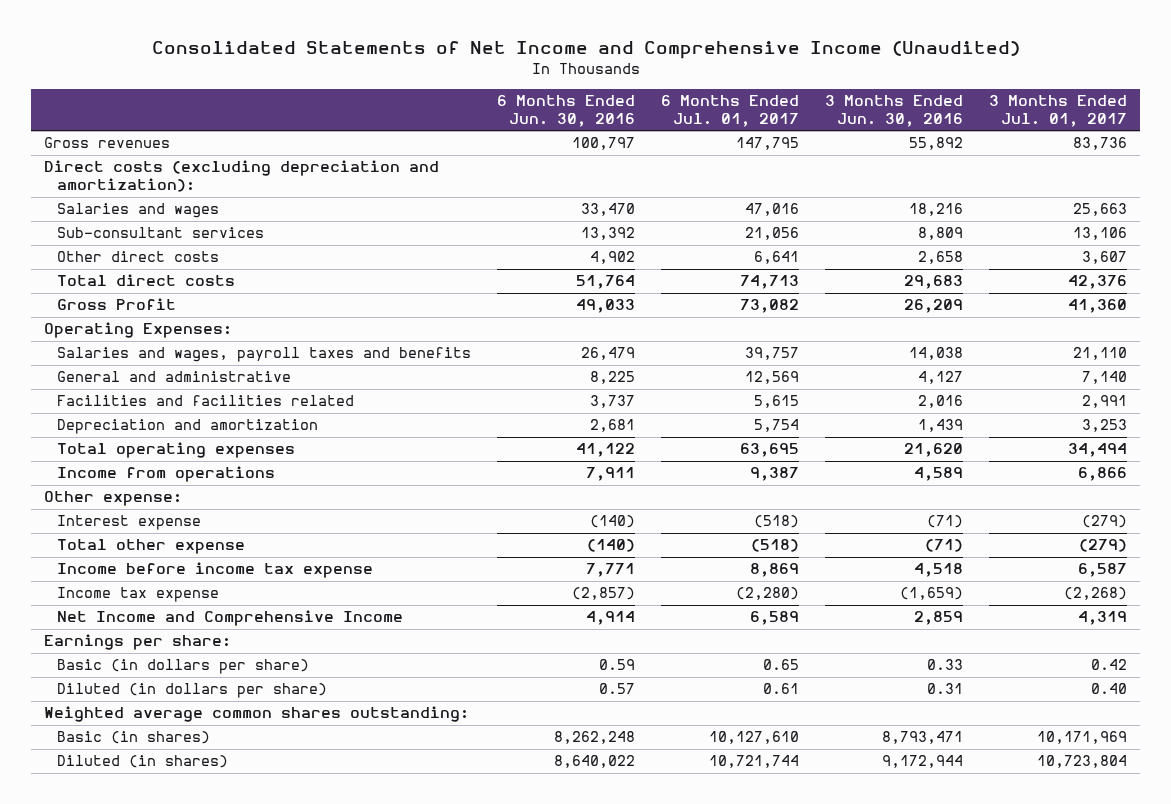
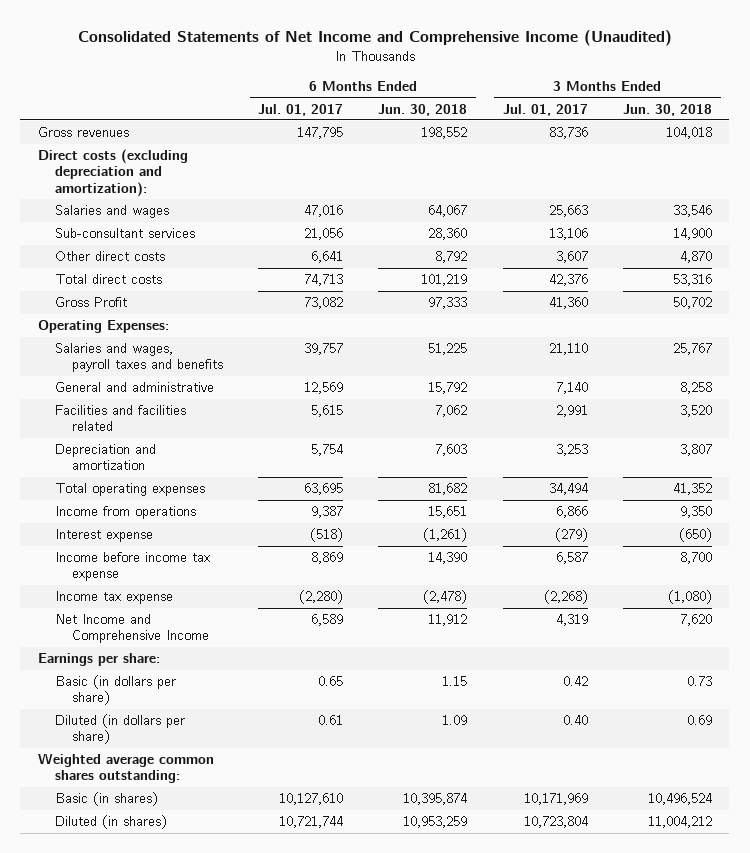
[497,95,636,128] 6 Months Ended Jun. 30, 2016 -> none
[825,95,964,128] 3 Months Ended Jun. 30, 2016 -> none
none -> [378,103,468,116] Jun. 30, 2018
none -> [622,103,712,116] Jun. 30, 2018
[44,491,183,507] Other expense: -> none
[57,539,246,555] Total other expense -> none

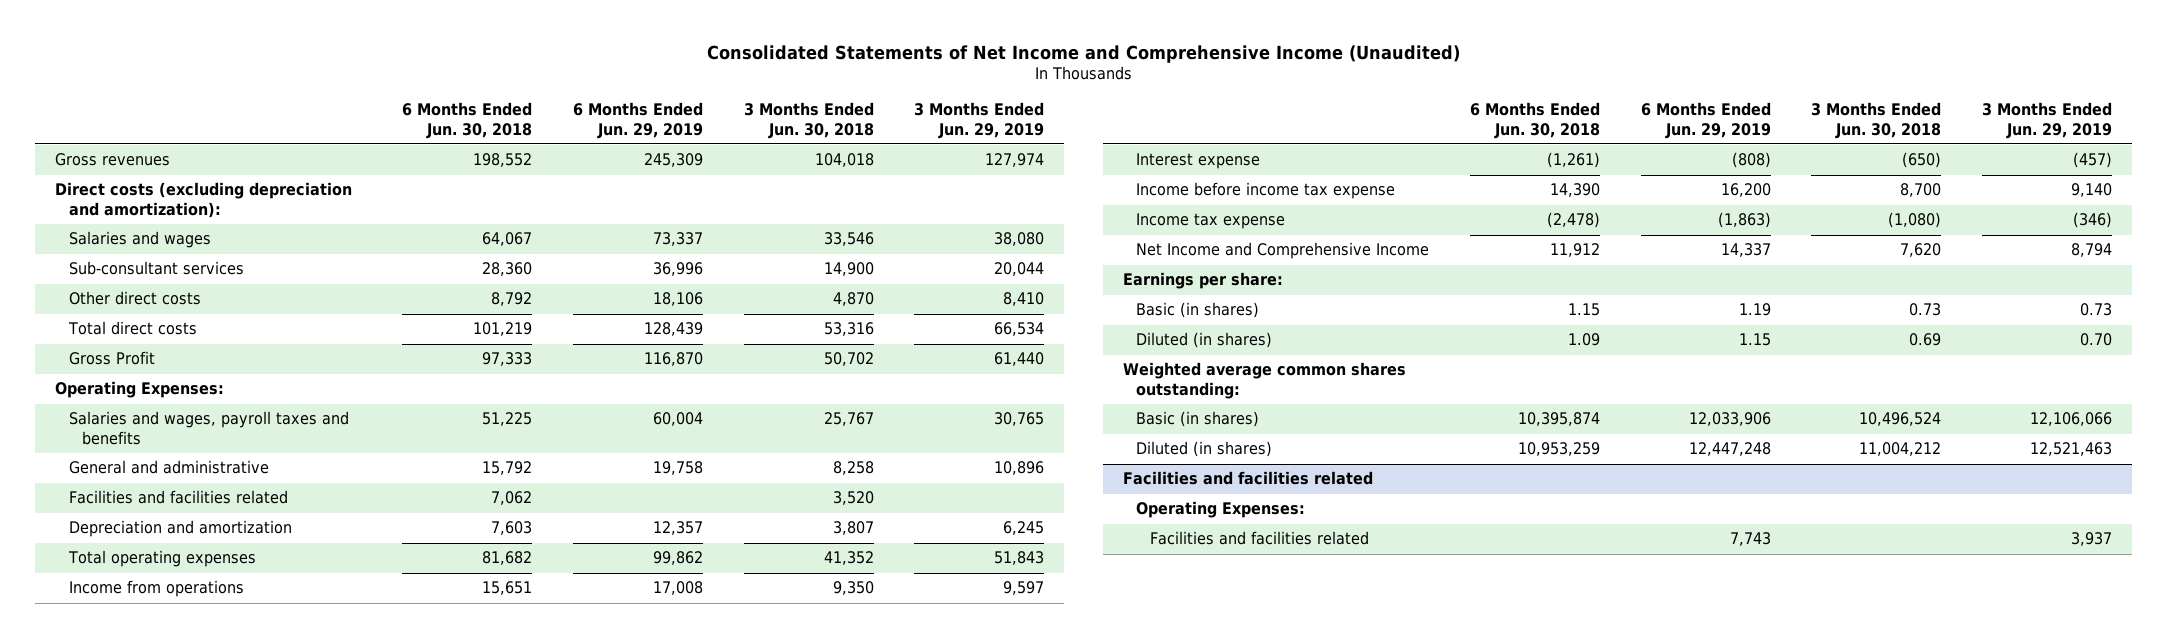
[258,103,344,116] Jul. 01, 2017 -> none
[502,103,588,116] Jul. 01, 2017 -> none
none -> [572,101,703,139] 6 Months Ended Jun. 29, 2019
none -> [914,101,1045,139] 3 Months Ended Jun. 29, 2019
[55,675,177,706] Basic (in dollars per share) -> [1136,302,1260,319] Basic (in shares)
[55,714,186,745] Diluted (in dollars per share) -> [1136,332,1273,349] Diluted (in shares)
none -> [1122,471,1373,486] Facilities and facilities related
none -> [1136,501,1306,519] Operating Expenses:
none -> [1149,531,1369,546] Facilities and facilities related

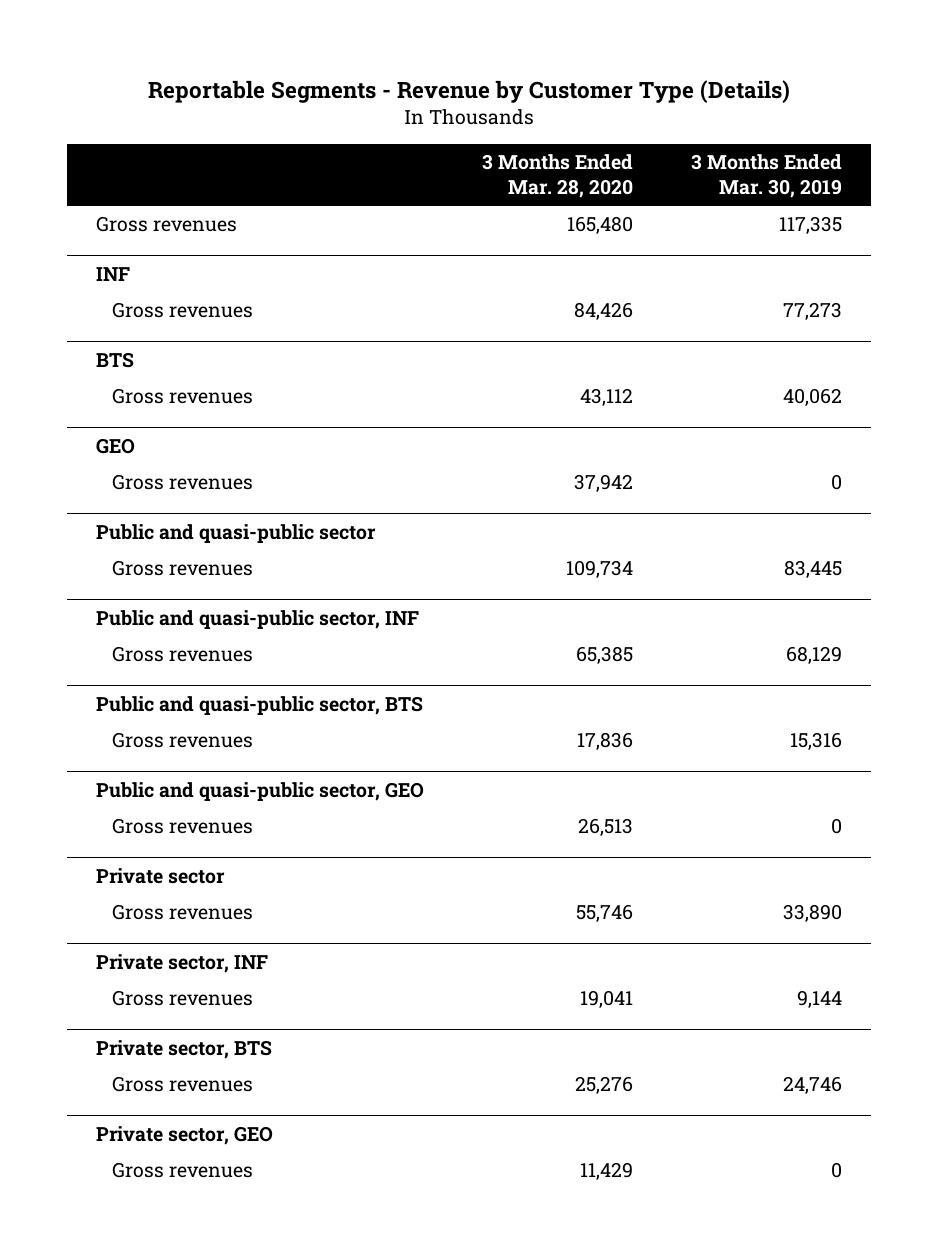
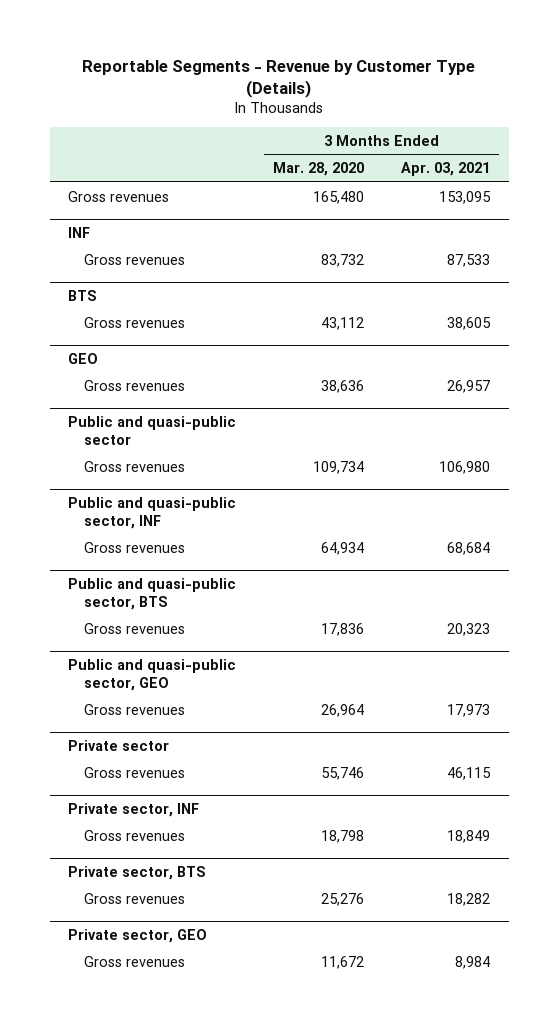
[691,154,843,198] 3 Months Ended Mar. 30, 2019 -> none
none -> [401,162,491,177] Apr. 03, 2021
[574,302,634,321] 84,426 -> [321,253,365,267] 83,732
[574,474,634,493] 37,942 -> [321,379,365,393] 38,636
[576,646,634,665] 65,385 -> [321,541,365,555] 64,934
[578,818,634,837] 26,513 -> [321,703,365,717] 26,964
[580,990,634,1009] 19,041 -> [321,829,365,843] 18,798
[580,1162,634,1181] 11,429 -> [321,955,365,969] 11,672

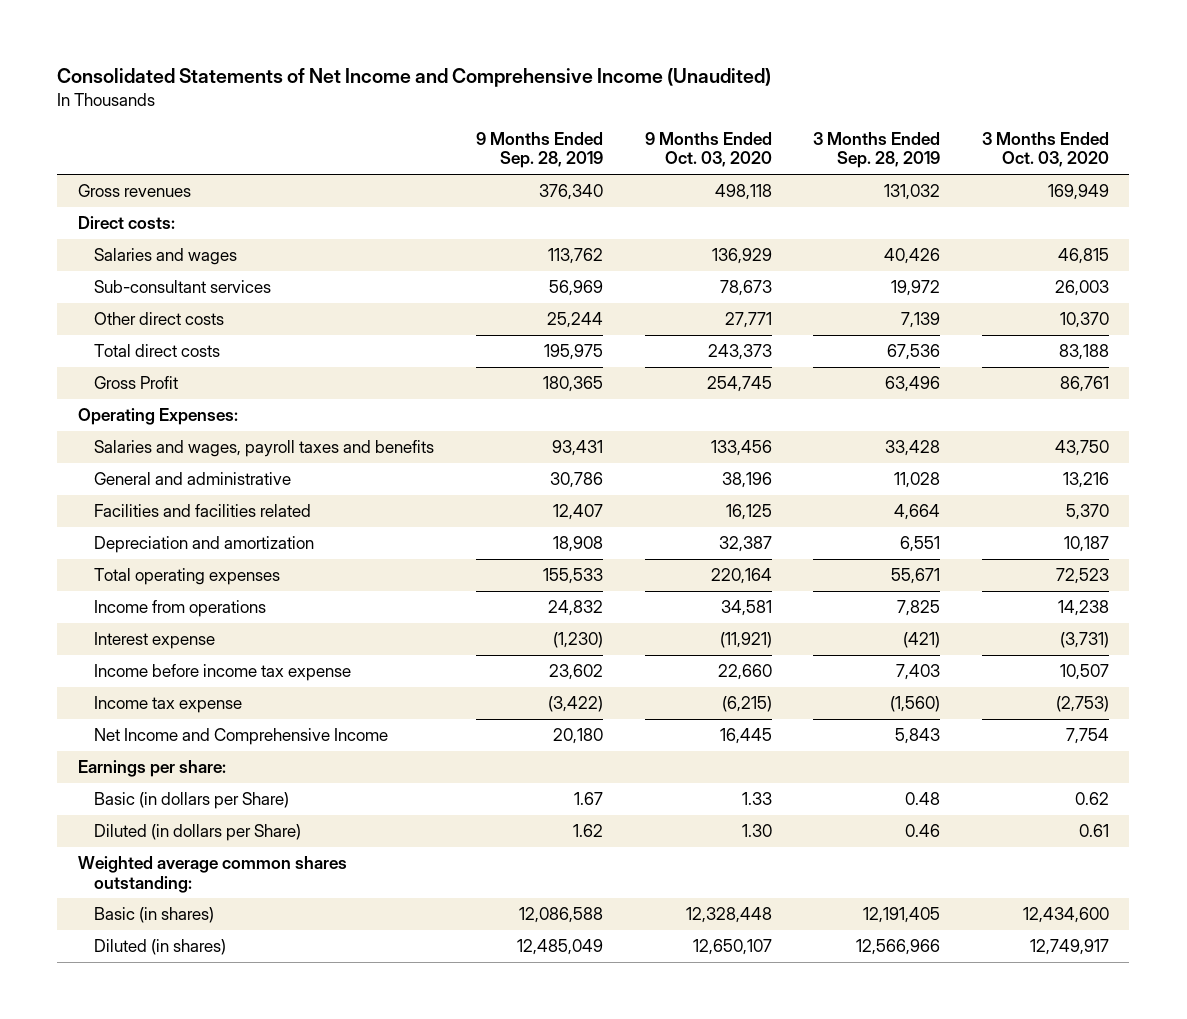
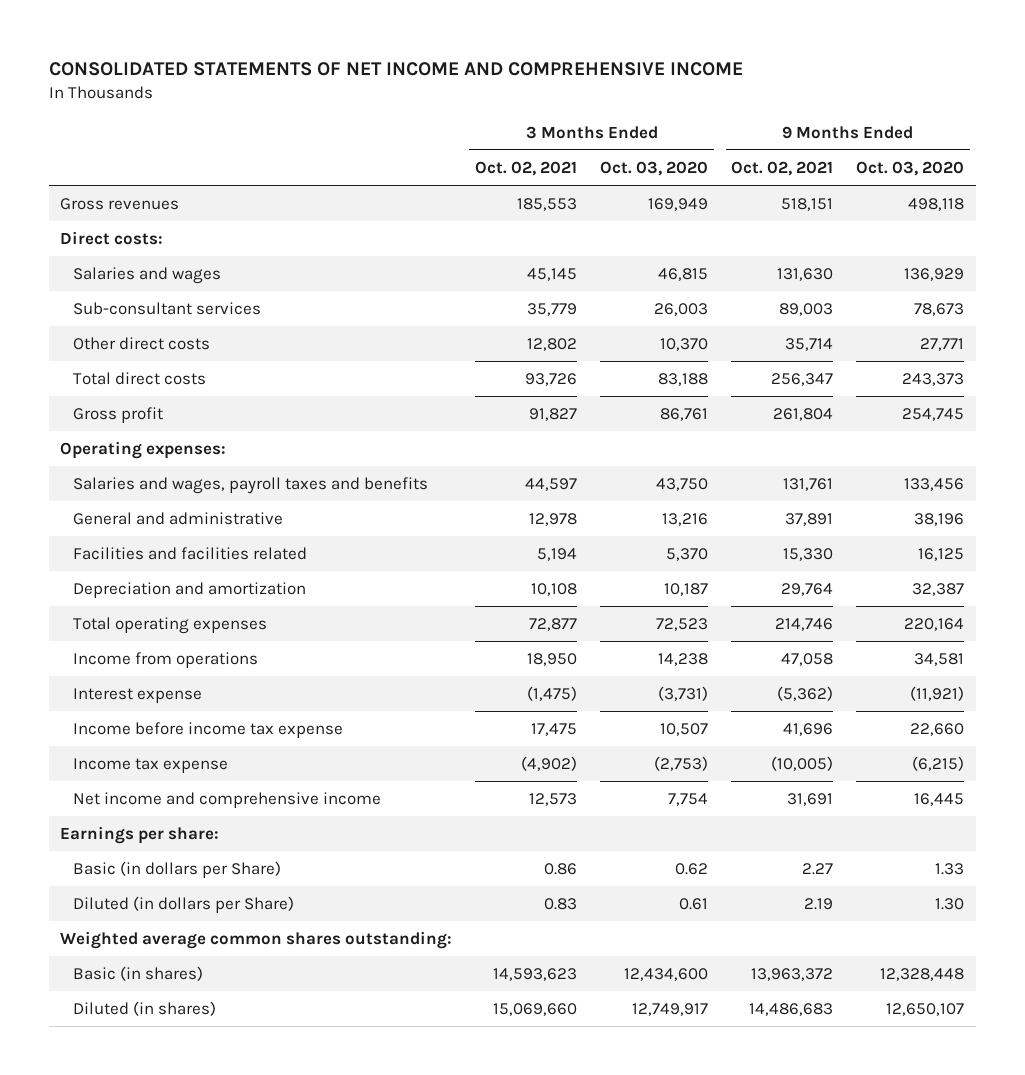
[57,68,772,88] Consolidated Statements of Net Income and Comprehensive Income (Unaudited) -> [48,61,743,76] CONSOLIDATED STATEMENTS OF NET INCOME AND COMPREHENSIVE INCOME
[475,132,603,169] 9 Months Ended Sep. 28, 2019 -> none
[813,132,941,169] 3 Months Ended Sep. 28, 2019 -> none
none -> [475,160,578,176] Oct. 02, 2021
none -> [731,160,834,176] Oct. 02, 2021
[94,376,179,390] Gross Profit -> [73,407,164,424] Gross profit
[78,408,239,426] Operating Expenses: -> [60,441,227,460] Operating expenses:
[94,728,389,746] Net Income and Comprehensive Income -> [73,792,382,809] Net income and comprehensive income

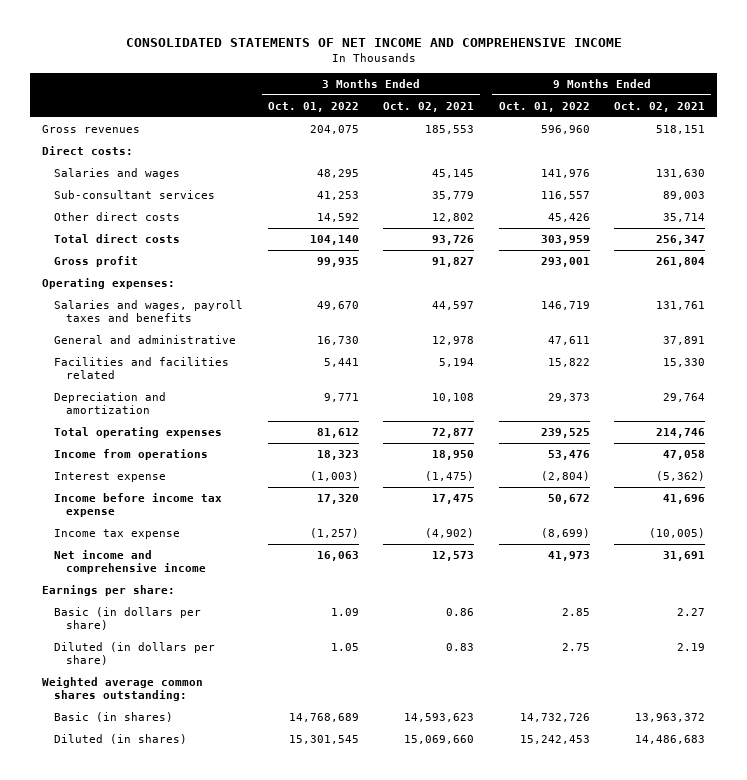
[600,160,709,176] Oct. 03, 2020 -> none
[856,160,965,176] Oct. 03, 2020 -> none
none -> [267,101,359,112] Oct. 01, 2022
none -> [498,101,590,112] Oct. 01, 2022
[73,861,282,879] Basic (in dollars per Share) -> [54,606,202,631] Basic (in dollars per share)
[73,896,295,914] Diluted (in dollars per Share) -> [54,641,216,666] Diluted (in dollars per share)

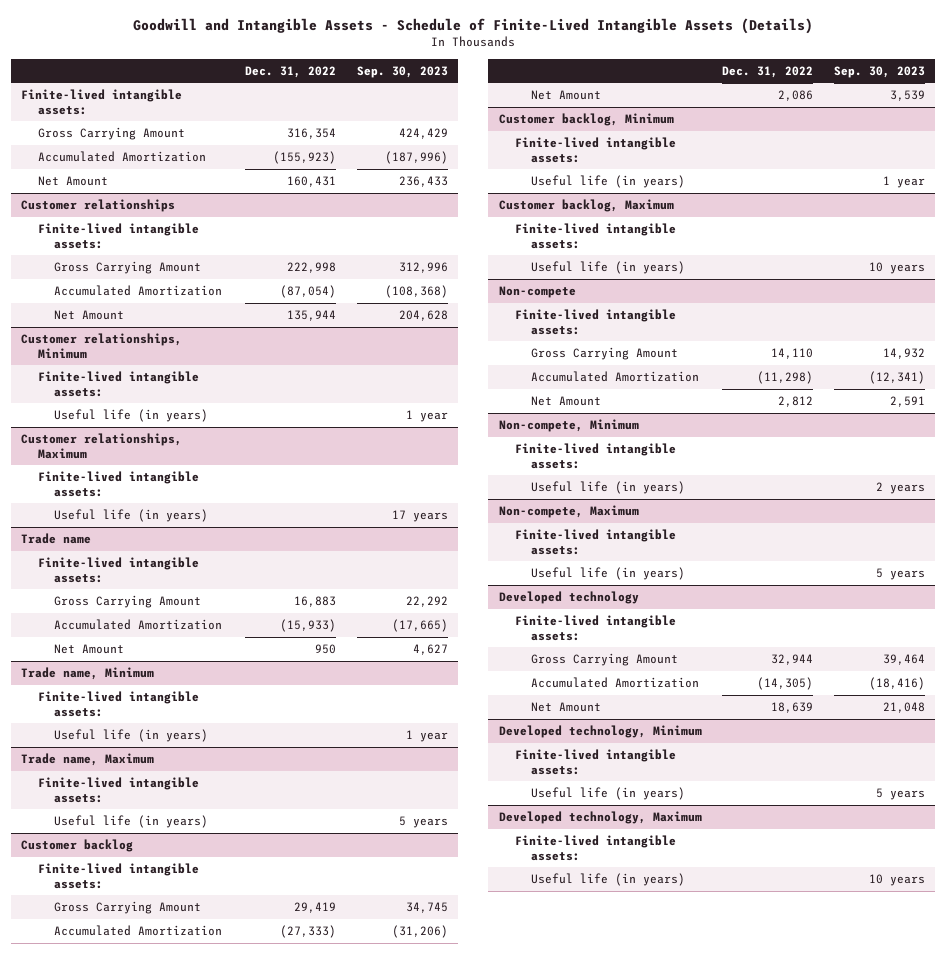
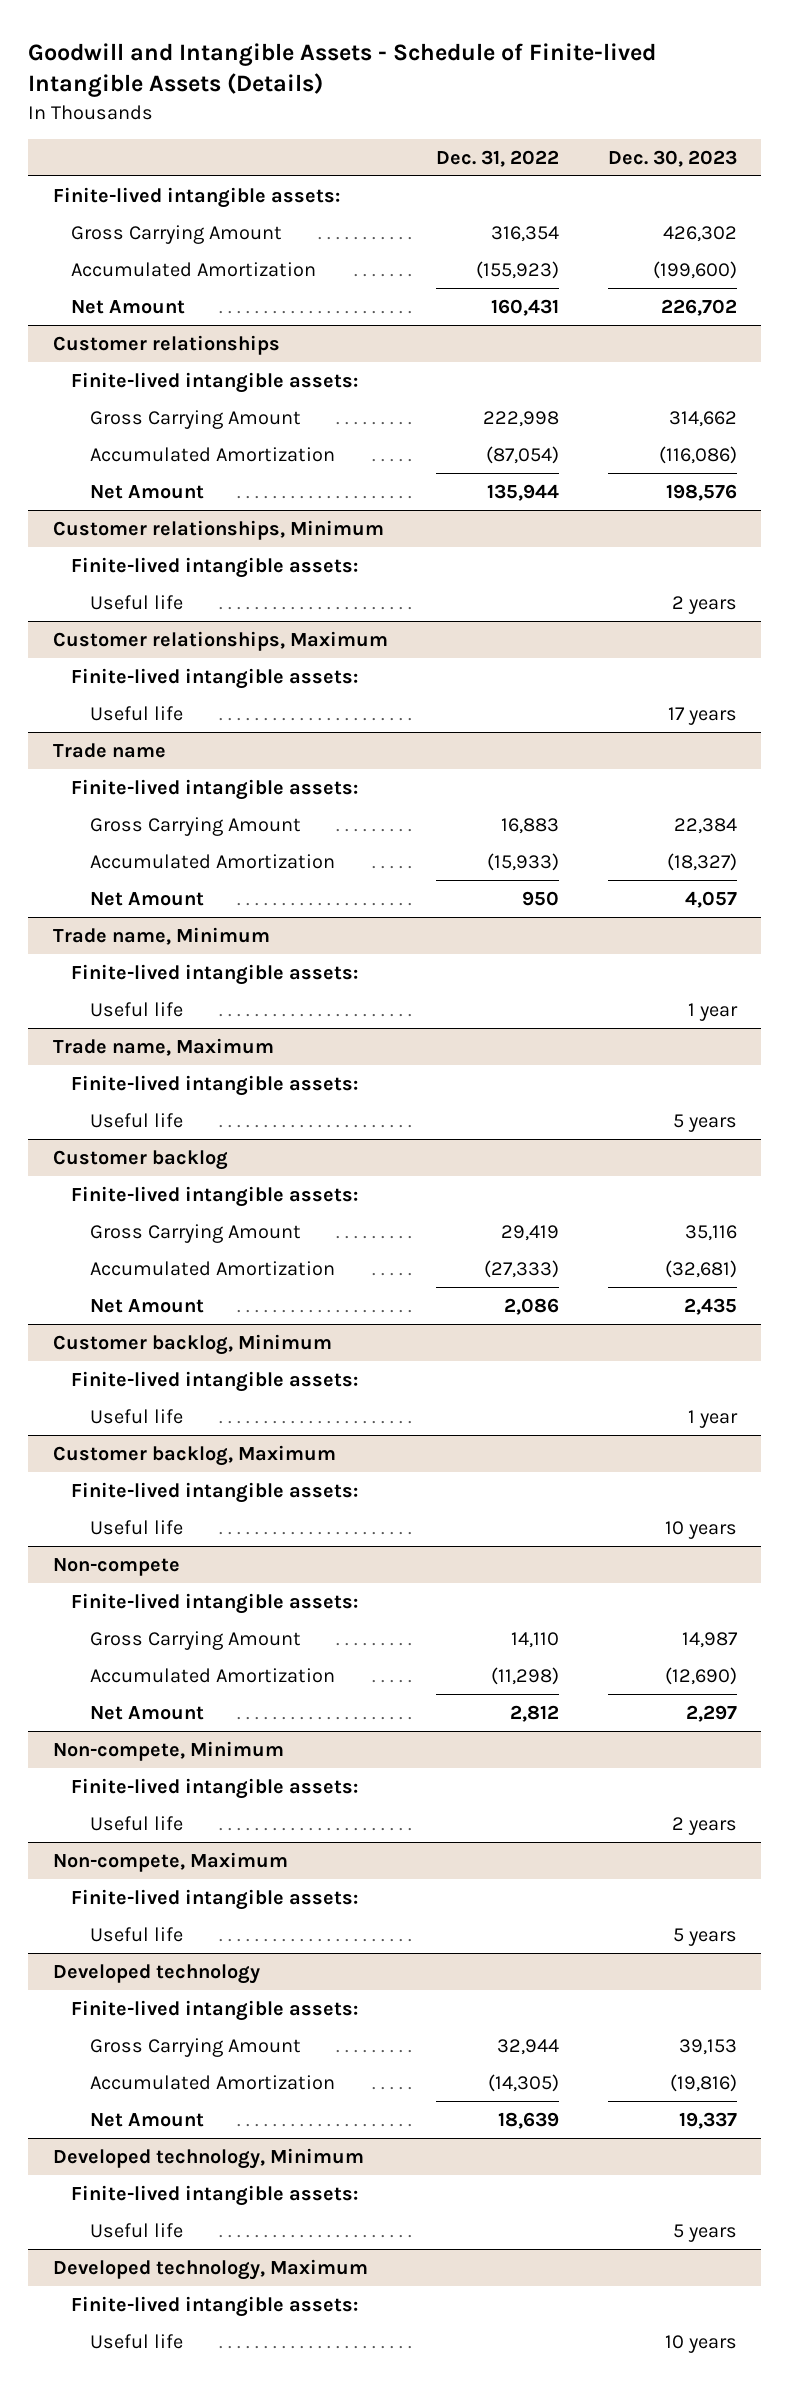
[133,18,814,35] Goodwill and Intangible Assets - Schedule of Finite-Lived Intangible Assets (Details) -> [28,42,657,98] Goodwill and Intangible Assets - Schedule of Finite-lived Intangible Assets (Details)
[356,65,448,78] Sep. 30, 2023 -> none
none -> [608,149,738,167] Dec. 30, 2023
[53,409,208,423] Useful life (in years) -> [89,594,183,610] Useful life
[53,509,208,523] Useful life (in years) -> [89,705,183,721] Useful life
[53,729,208,743] Useful life (in years) -> [89,1001,183,1017] Useful life
[53,815,208,829] Useful life (in years) -> [89,1112,183,1128] Useful life
[530,175,685,189] Useful life (in years) -> [89,1408,183,1424] Useful life
[530,261,685,275] Useful life (in years) -> [89,1519,183,1535] Useful life
[530,481,685,495] Useful life (in years) -> [89,1815,183,1831] Useful life
[530,567,685,581] Useful life (in years) -> [89,1926,183,1942] Useful life
[530,787,685,801] Useful life (in years) -> [89,2222,183,2238] Useful life
[530,873,685,887] Useful life (in years) -> [89,2333,183,2349] Useful life

